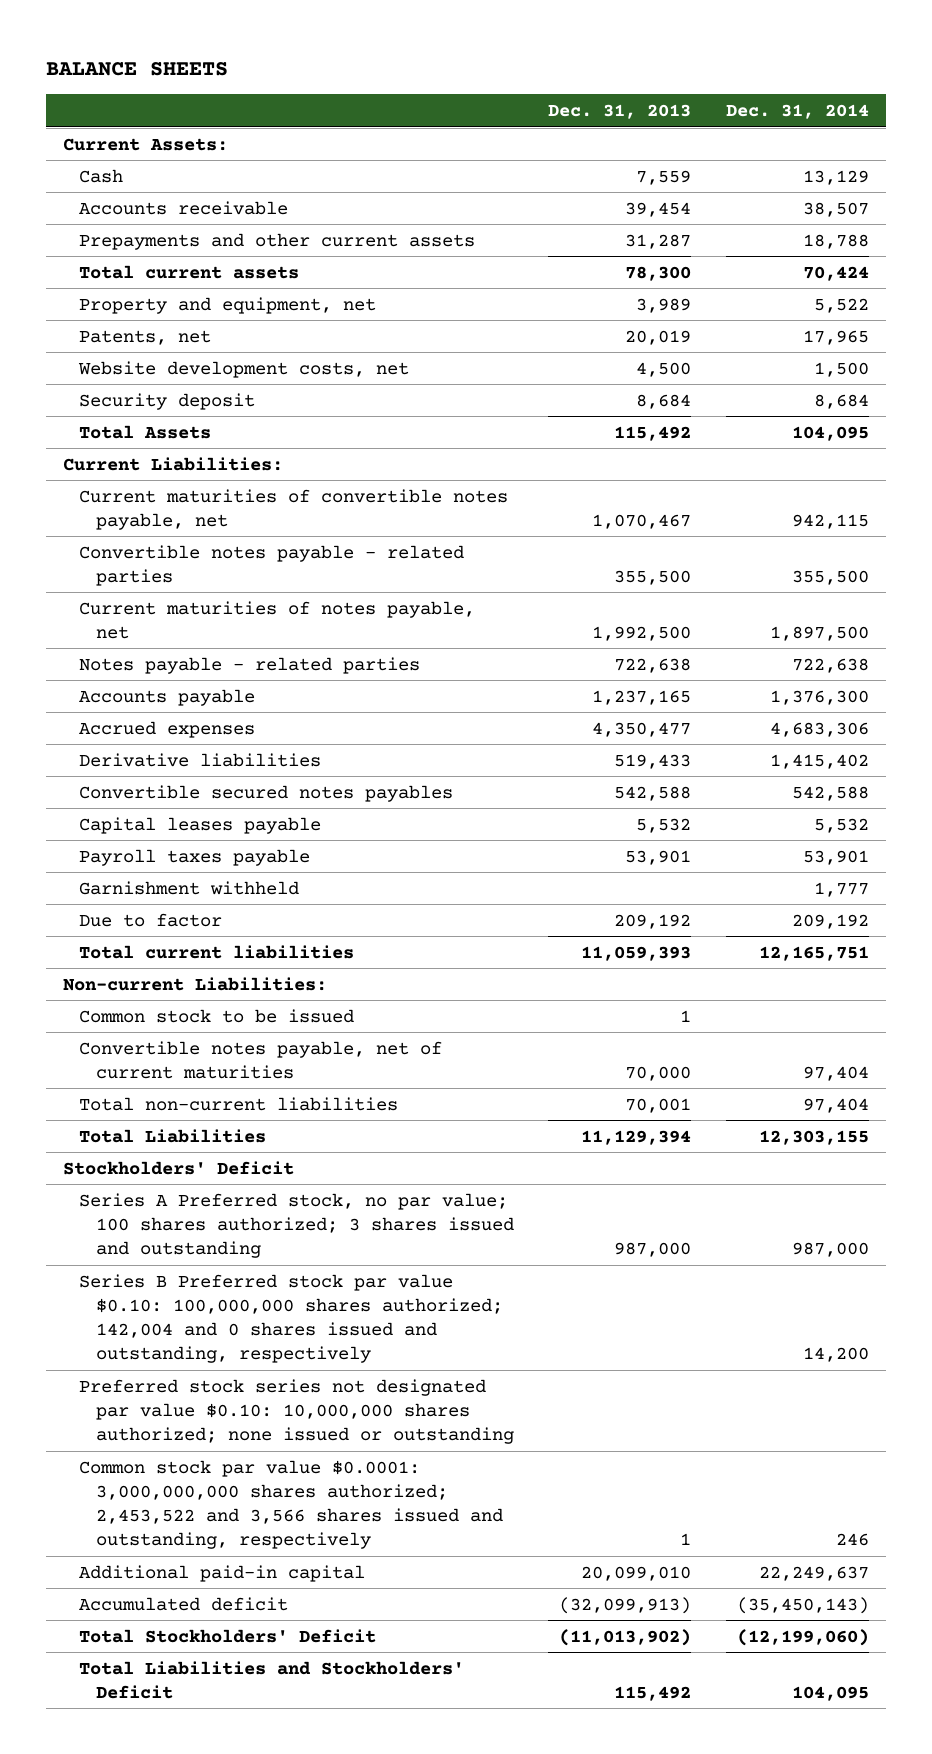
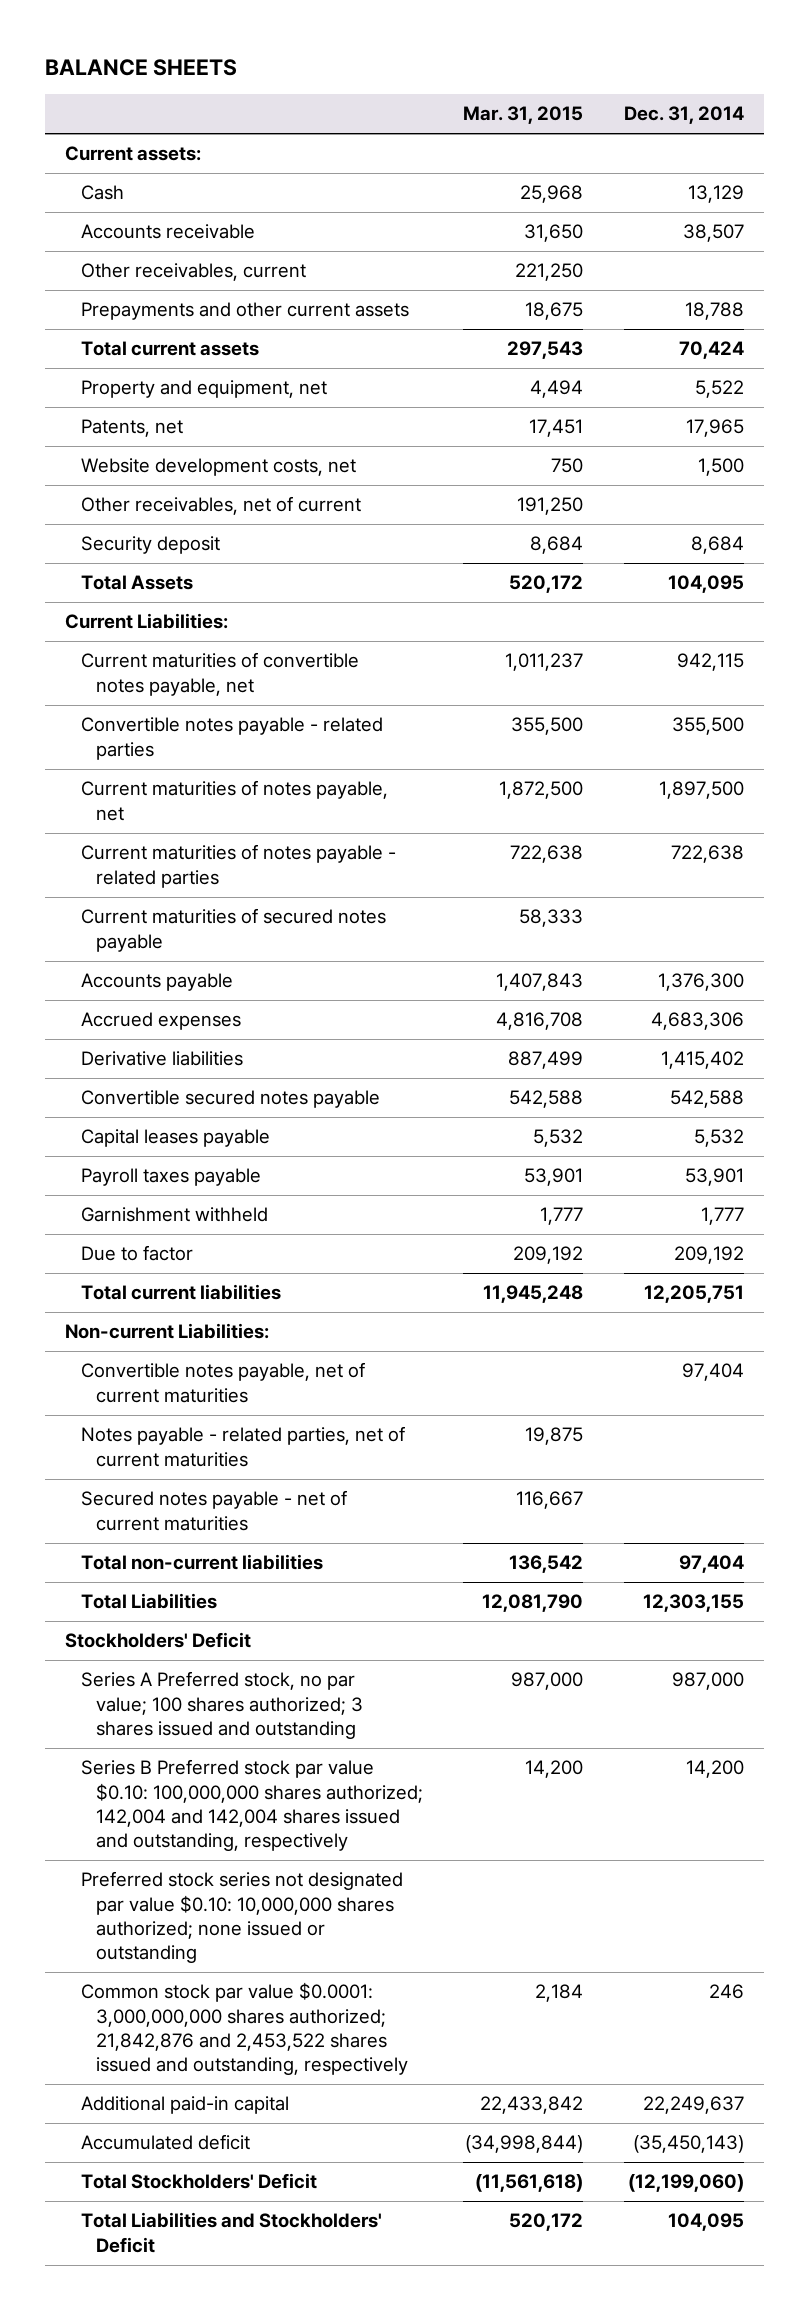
[548,104,692,120] Dec. 31, 2013 -> none
none -> [463,106,584,125] Mar. 31, 2015
[63,137,229,151] Current Assets: -> [65,146,202,162] Current assets:
none -> [80,263,306,282] Other receivables, current
none -> [80,496,361,516] Other receivables, net of current
[79,656,421,674] Notes payable - related parties -> [80,844,396,888] Current maturities of notes payable - related parties
none -> [80,908,386,952] Current maturities of secured notes payable
[79,784,454,802] Convertible secured notes payables -> [80,1090,380,1109] Convertible secured notes payable
[758,945,869,961] 12,165,751 -> [643,1285,744,1304] 12,205,751
[79,1008,355,1023] Common stock to be issued -> none
none -> [80,1426,405,1467] Notes payable - related parties, net of current maturities
none -> [80,1490,347,1531] Secured notes payable - net of current maturities
[79,1273,503,1363] Series B Preferred stock par value $0.10: 100,000,000 shares authorized; 142,004 and 0 shares issued and outstanding, respectively -> [80,1759,424,1851] Series B Preferred stock par value $0.10: 100,000,000 shares authorized; 142,004 and 142,004 shares issued and outstanding, respectively
[79,1459,503,1549] Common stock par value $0.0001: 3,000,000,000 shares authorized; 2,453,522 and 3,566 shares issued and outstanding, respectively -> [80,1982,409,2075] Common stock par value $0.0001: 3,000,000,000 shares authorized; 21,842,876 and 2,453,522 shares issued and outstanding, respectively

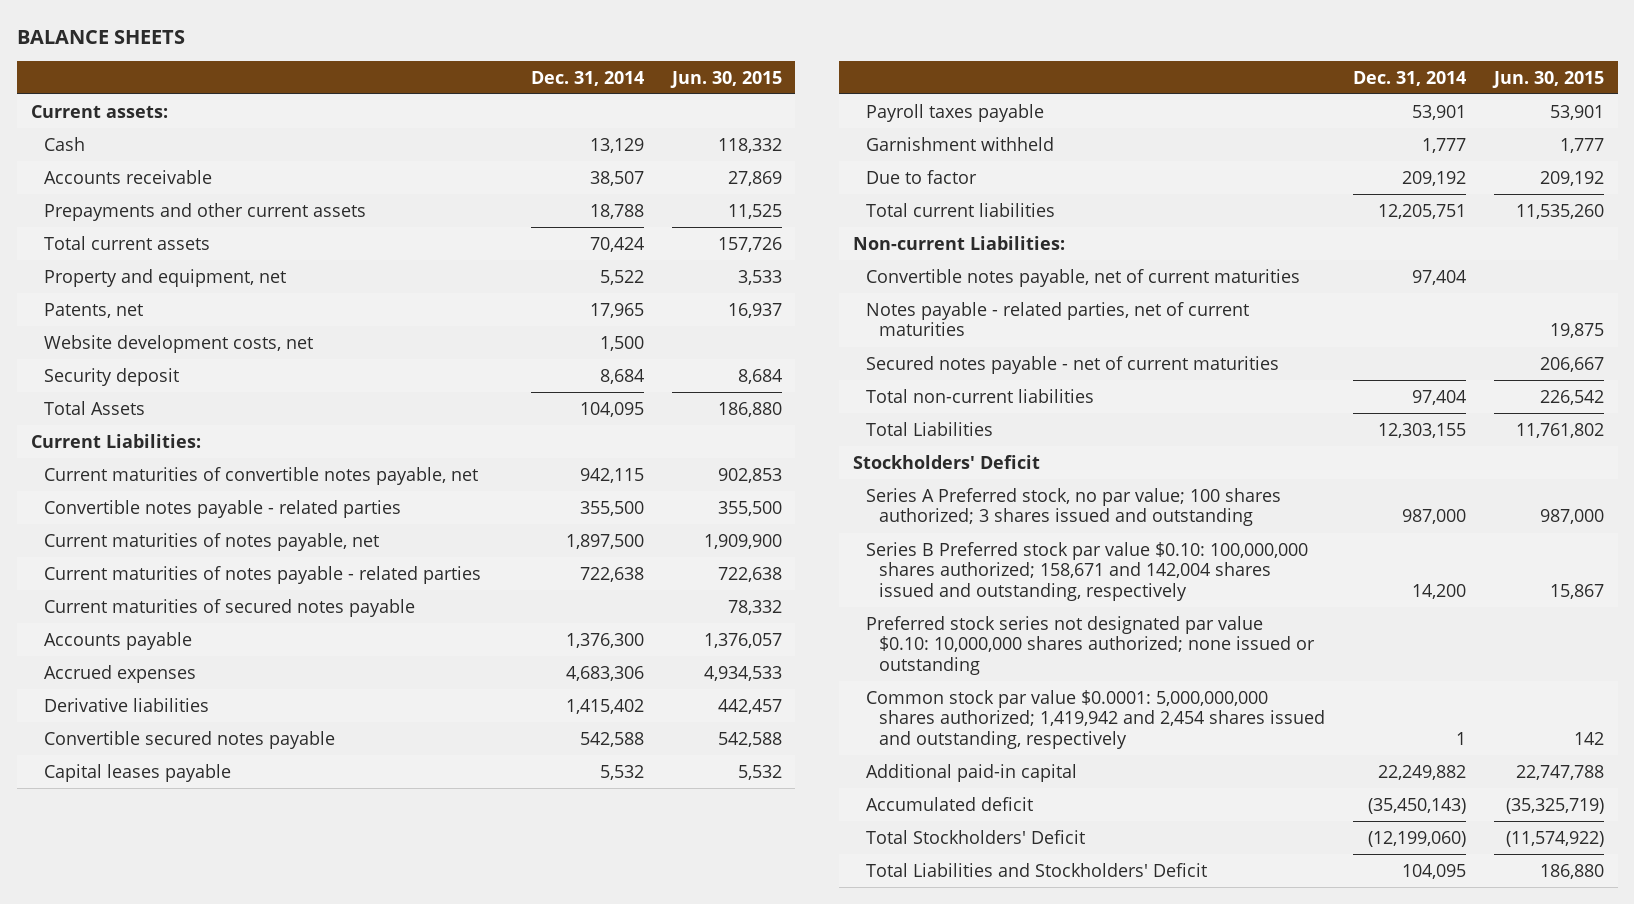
[463,106,584,125] Mar. 31, 2015 -> none
none -> [669,70,782,88] Jun. 30, 2015
[80,263,306,282] Other receivables, current -> none
[80,496,361,516] Other receivables, net of current -> none
[80,1759,424,1851] Series B Preferred stock par value $0.10: 100,000,000 shares authorized; 142,004 and 142,004 shares issued and outstanding, respectively -> [866,541,1309,602] Series B Preferred stock par value $0.10: 100,000,000 shares authorized; 158,671 and 142,004 shares issued and outstanding, respectively
[80,1982,409,2075] Common stock par value $0.0001: 3,000,000,000 shares authorized; 21,842,876 and 2,453,522 shares issued and outstanding, respectively -> [866,689,1326,750] Common stock par value $0.0001: 5,000,000,000 shares authorized; 1,419,942 and 2,454 shares issued and outstanding, respectively
[708,1984,744,2000] 246 -> [1456,732,1467,746] 1
[642,2096,744,2115] 22,249,637 -> [1378,764,1467,780] 22,249,882

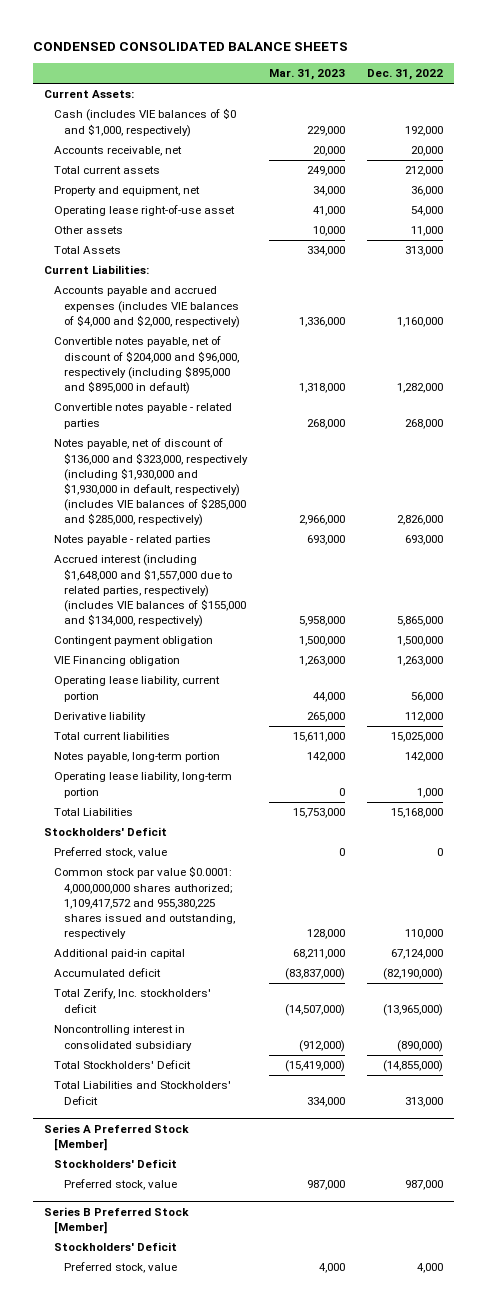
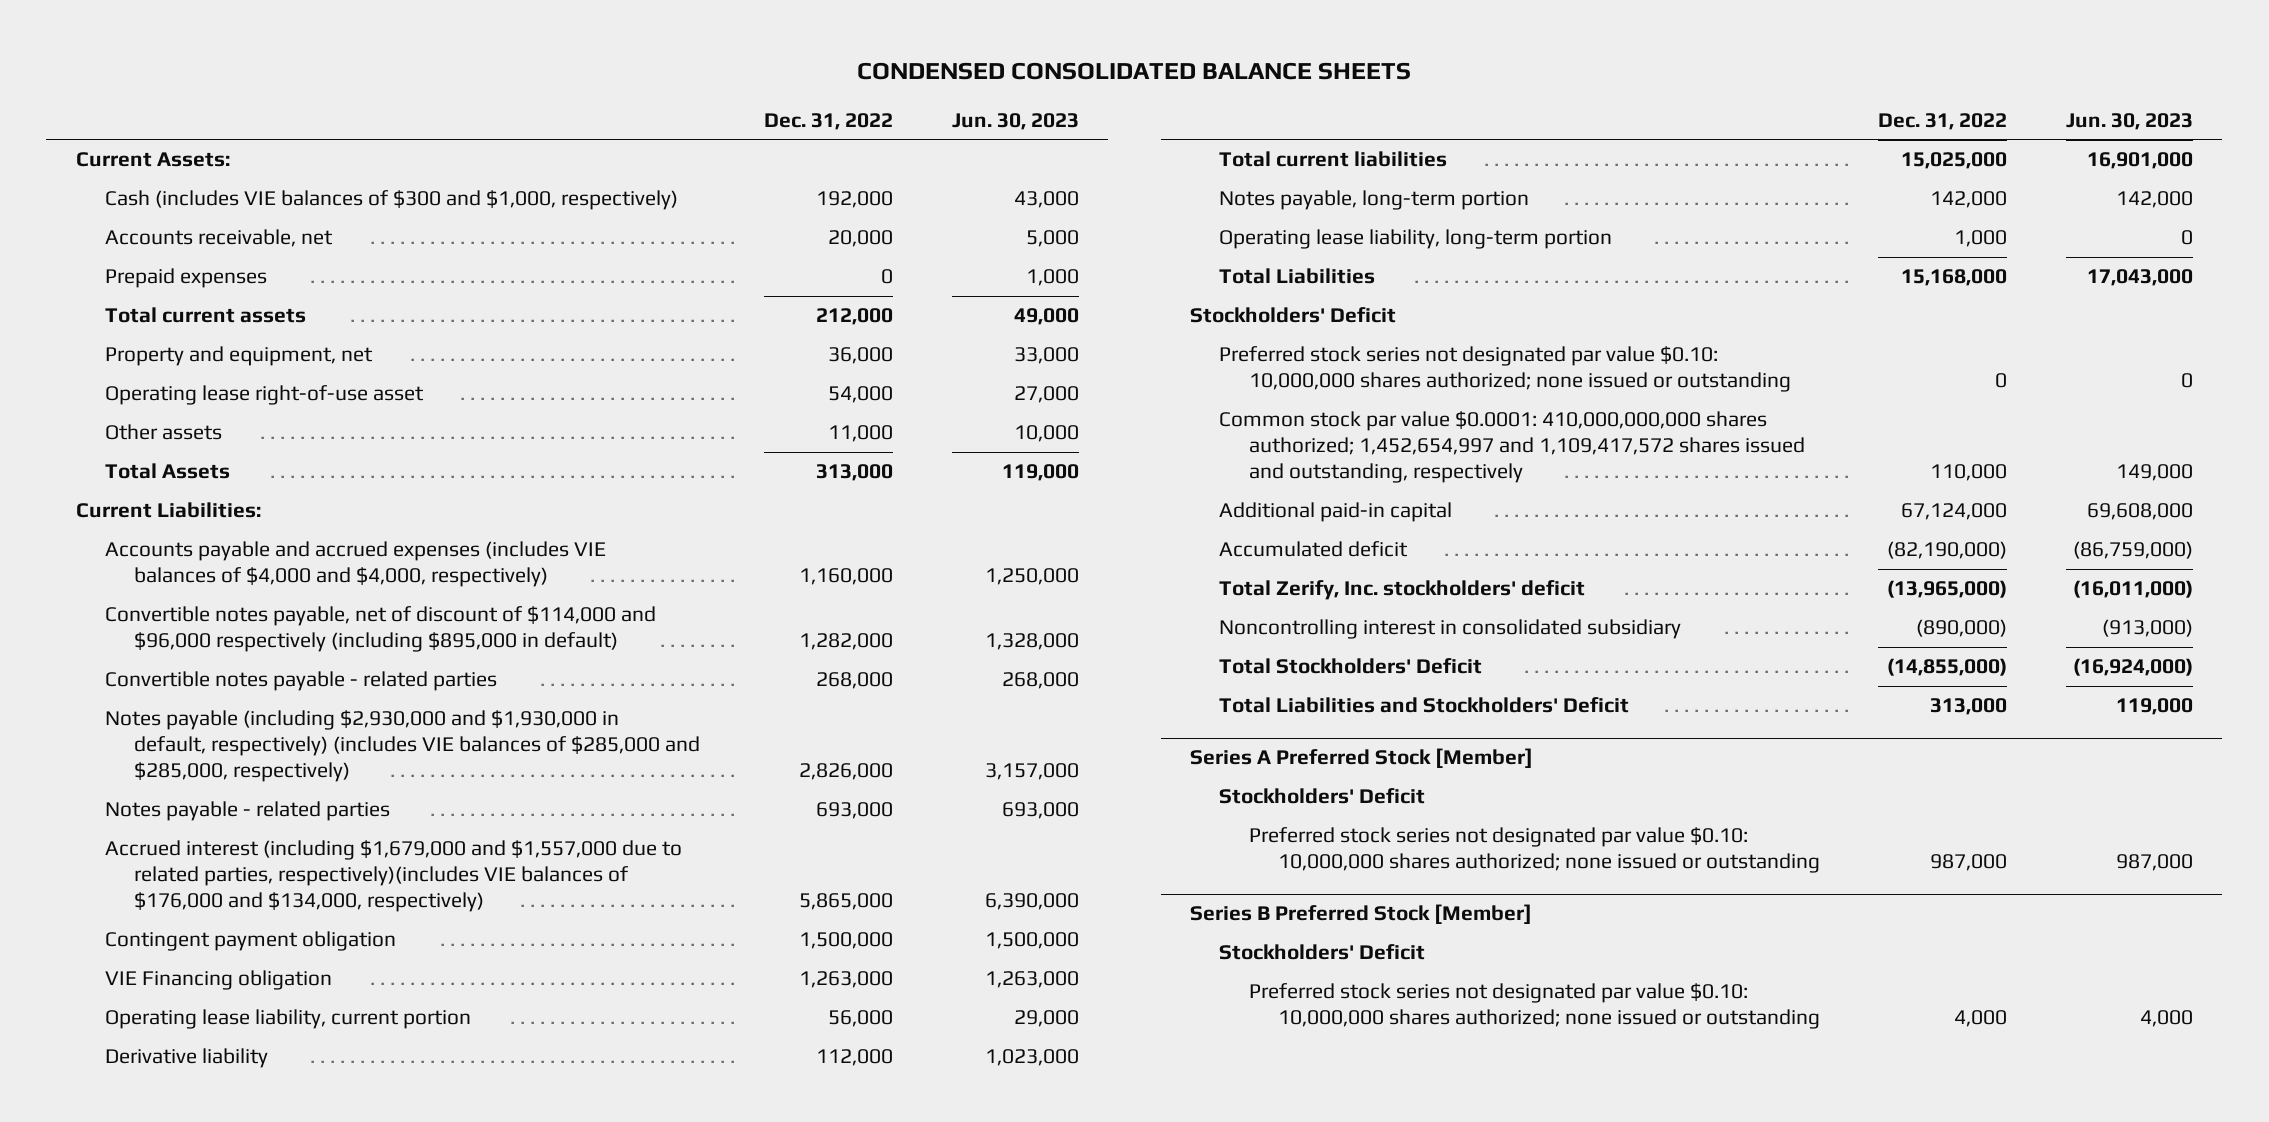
[269,69,346,81] Mar. 31, 2023 -> none
none -> [951,112,1079,130] Jun. 30, 2023
[54,108,237,137] Cash (includes VIE balances of $0 and $1,000, respectively) -> [104,190,678,211] Cash (includes VIE balances of $300 and $1,000, respectively)
none -> [104,268,267,289] Prepaid expenses
[54,286,241,328] Accounts payable and accrued expenses (includes VIE balances of $4,000 and $2,000, respectively) -> [104,541,606,588] Accounts payable and accrued expenses (includes VIE balances of $4,000 and $4,000, respectively)
[54,336,240,394] Convertible notes payable, net of discount of $204,000 and $96,000, respectively (including $895,000 and $895,000 in default) -> [104,606,656,653] Convertible notes payable, net of discount of $114,000 and $96,000 respectively (including $895,000 in default)
[54,438,249,527] Notes payable, net of discount of $136,000 and $323,000, respectively (including $1,930,000 and $1,930,000 in default, respectively) (includes VIE balances of $285,000 and $285,000, respectively) -> [104,710,701,783] Notes payable (including $2,930,000 and $1,930,000 in default, respectively) (includes VIE balances of $285,000 and $285,000, respectively)
[54,554,247,627] Accrued interest (including $1,648,000 and $1,557,000 due to related parties, respectively) (includes VIE balances of $155,000 and $134,000, respectively) -> [104,840,682,913] Accrued interest (including $1,679,000 and $1,557,000 due to related parties, respectively)(includes VIE balances of $176,000 and $134,000, respectively)
[54,847,168,859] Preferred stock, value -> [1219,346,1791,393] Preferred stock series not designated par value $0.10: 10,000,000 shares authorized; none issued or outstanding
[54,866,236,939] Common stock par value $0.0001: 4,000,000,000 shares authorized; 1,109,417,572 and 955,380,225 shares issued and outstanding, respectively -> [1219,411,1805,484] Common stock par value $0.0001: 410,000,000,000 shares authorized; 1,452,654,997 and 1,109,417,572 shares issued and outstanding, respectively
[64,1179,178,1191] Preferred stock, value -> [1248,827,1820,874] Preferred stock series not designated par value $0.10: 10,000,000 shares authorized; none issued or outstanding
[64,1262,178,1274] Preferred stock, value -> [1248,983,1820,1030] Preferred stock series not designated par value $0.10: 10,000,000 shares authorized; none issued or outstanding

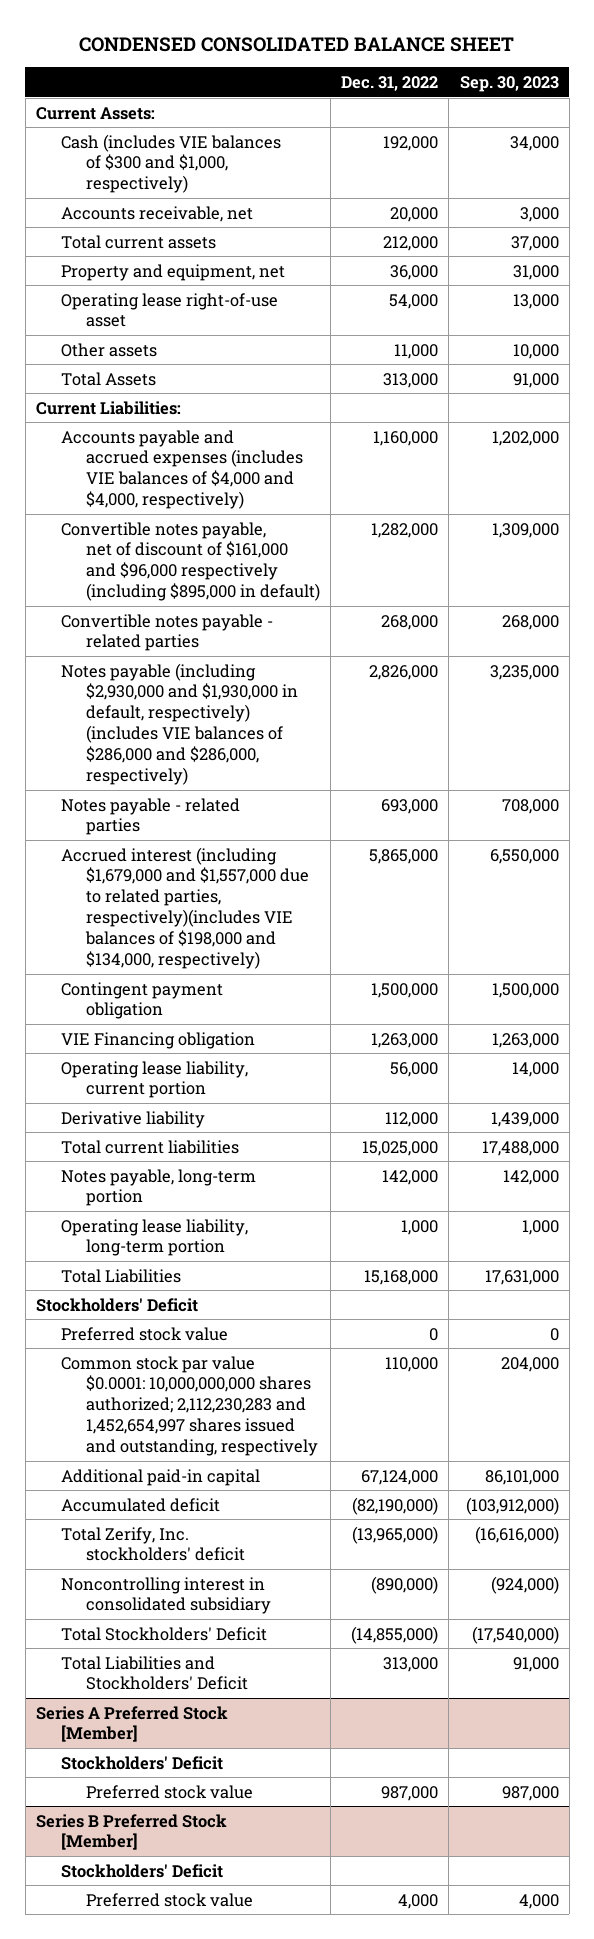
[857,62,1412,81] CONDENSED CONSOLIDATED BALANCE SHEETS -> [79,36,515,52] CONDENSED CONSOLIDATED BALANCE SHEET
[951,112,1079,130] Jun. 30, 2023 -> none
none -> [459,75,559,92] Sep. 30, 2023
[104,268,267,289] Prepaid expenses -> none
[104,606,656,653] Convertible notes payable, net of discount of $114,000 and $96,000 respectively (including $895,000 in default) -> [60,521,321,602] Convertible notes payable, net of discount of $161,000 and $96,000 respectively (including $895,000 in default)
[104,710,701,783] Notes payable (including $2,930,000 and $1,930,000 in default, respectively) (includes VIE balances of $285,000 and $285,000, respectively) -> [60,662,299,786] Notes payable (including $2,930,000 and $1,930,000 in default, respectively) (includes VIE balances of $286,000 and $286,000, respectively)
[104,840,682,913] Accrued interest (including $1,679,000 and $1,557,000 due to related parties, respectively)(includes VIE balances of $176,000 and $134,000, respectively) -> [60,846,310,970] Accrued interest (including $1,679,000 and $1,557,000 due to related parties, respectively)(includes VIE balances of $198,000 and $134,000, respectively)
[1219,346,1791,393] Preferred stock series not designated par value $0.10: 10,000,000 shares authorized; none issued or outstanding -> [60,1326,228,1341] Preferred stock value
[1219,411,1805,484] Common stock par value $0.0001: 410,000,000,000 shares authorized; 1,452,654,997 and 1,109,417,572 shares issued and outstanding, respectively -> [60,1355,319,1457] Common stock par value $0.0001: 10,000,000,000 shares authorized; 2,112,230,283 and 1,452,654,997 shares issued and outstanding, respectively
[1248,827,1820,874] Preferred stock series not designated par value $0.10: 10,000,000 shares authorized; none issued or outstanding -> [86,1784,254,1799] Preferred stock value
[1248,983,1820,1030] Preferred stock series not designated par value $0.10: 10,000,000 shares authorized; none issued or outstanding -> [86,1892,254,1907] Preferred stock value

